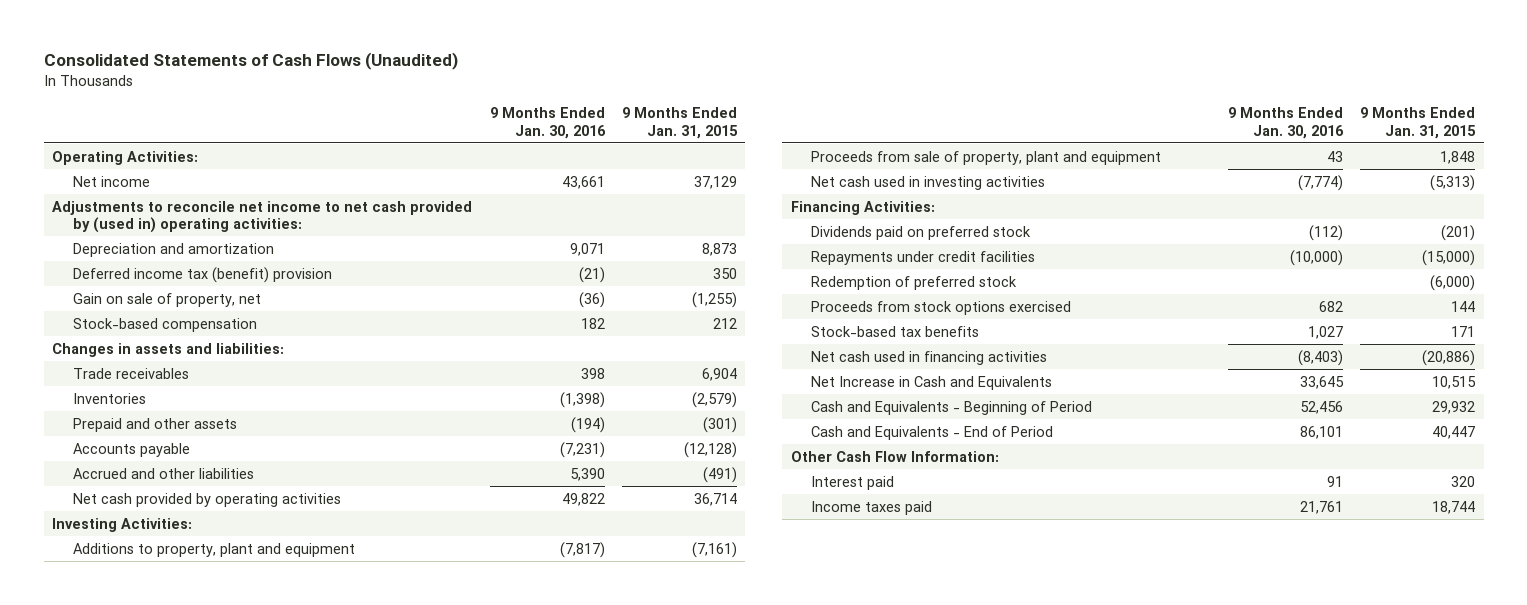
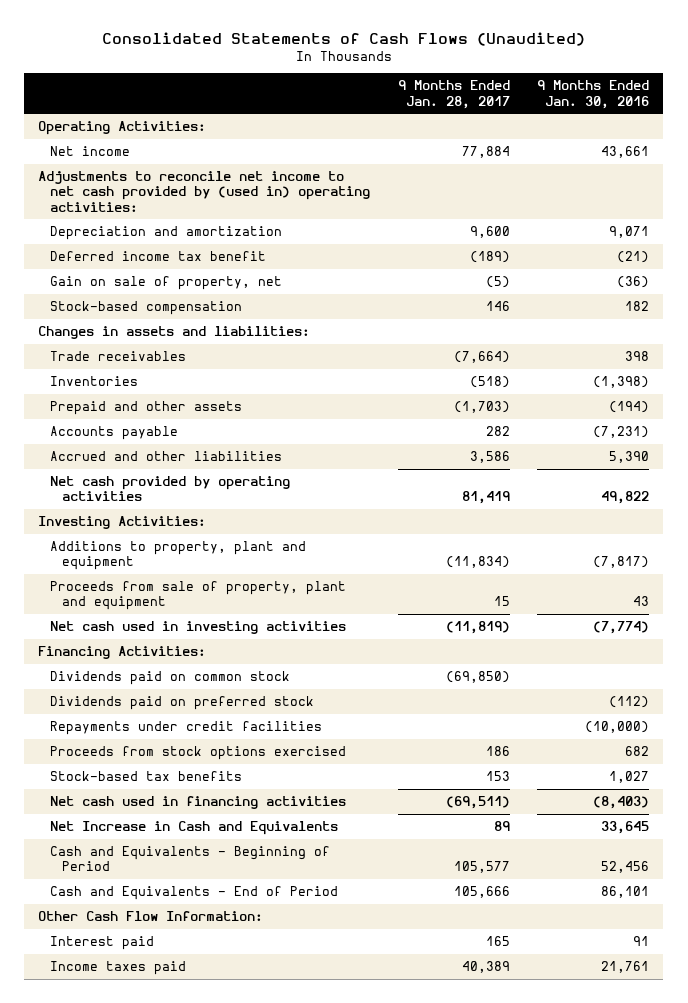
[621,107,738,139] 9 Months Ended Jan. 31, 2015 -> none
none -> [397,80,510,109] 9 Months Ended Jan. 28, 2017
[72,266,332,283] Deferred income tax (benefit) provision -> [50,251,267,262] Deferred income tax benefit
none -> [50,671,291,686] Dividends paid on common stock
[811,275,1018,290] Redemption of preferred stock -> none

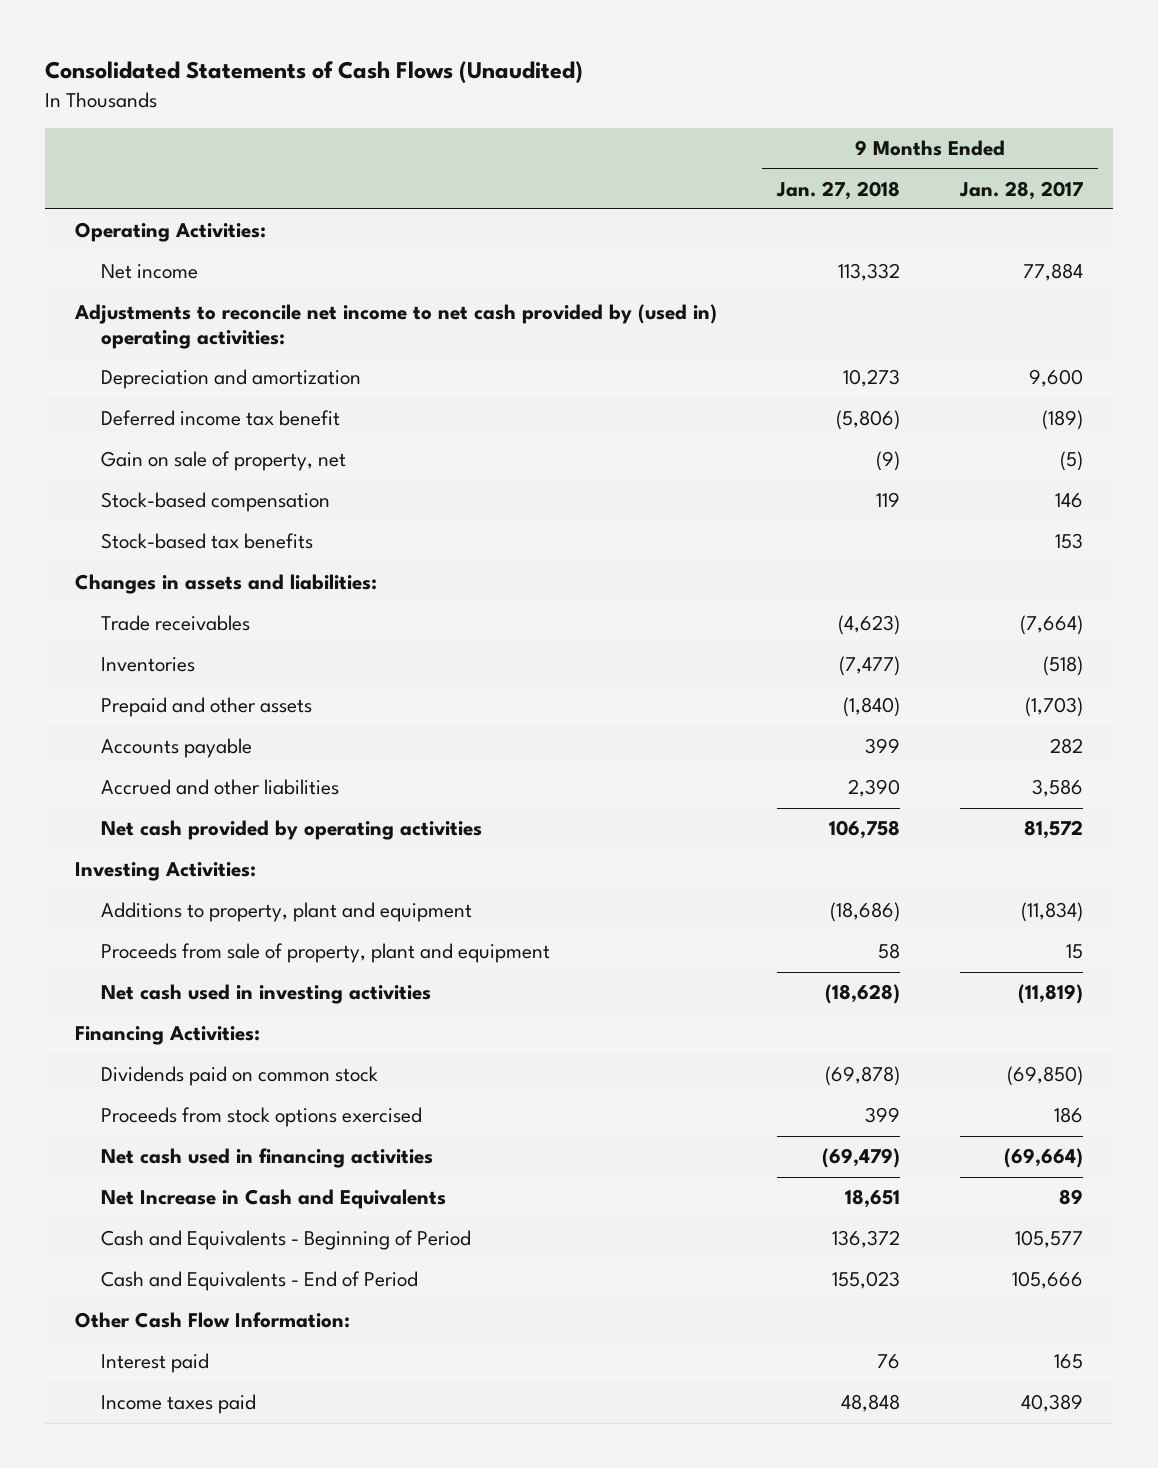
[537,80,650,109] 9 Months Ended Jan. 30, 2016 -> none
none -> [776,180,901,200] Jan. 27, 2018
[50,771,243,782] Stock-based tax benefits -> [101,533,314,550] Stock-based tax benefits
[461,491,510,505] 81,419 -> [1023,820,1083,840] 81,572
[50,696,315,711] Dividends paid on preferred stock -> none
[50,721,323,736] Repayments under credit facilities -> none
[445,796,510,810] (69,511) -> [1003,1148,1083,1169] (69,664)

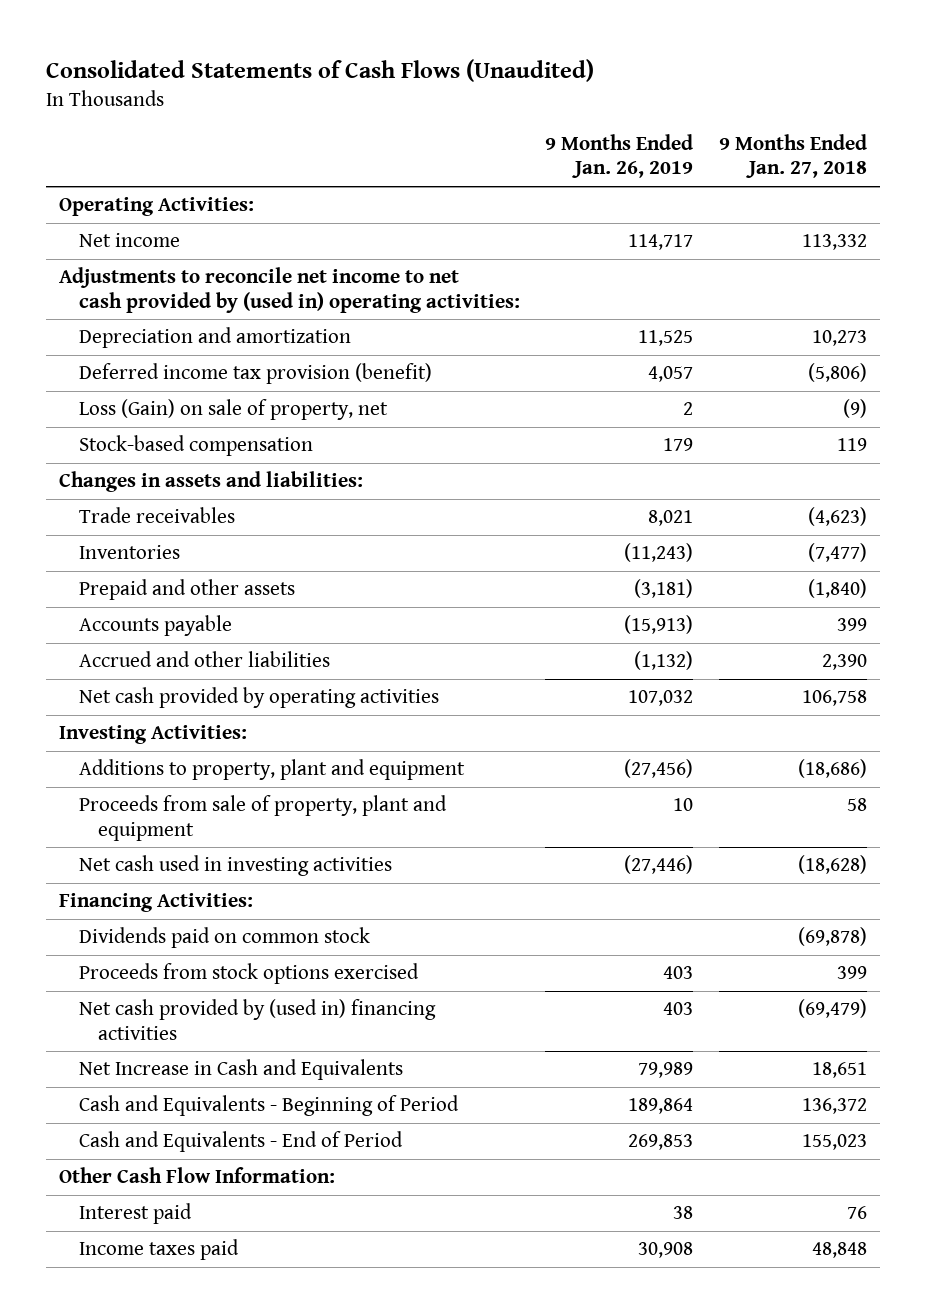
[958,180,1083,200] Jan. 28, 2017 -> none
none -> [545,134,694,179] 9 Months Ended Jan. 26, 2019
[101,410,341,427] Deferred income tax benefit -> [78,363,432,385] Deferred income tax provision (benefit)
[101,451,347,472] Gain on sale of property, net -> [78,399,388,421] Loss (Gain) on sale of property, net
[101,533,314,550] Stock-based tax benefits -> none
[101,1148,434,1169] Net cash used in financing activities -> [78,999,436,1040] Net cash provided by (used in) financing activities

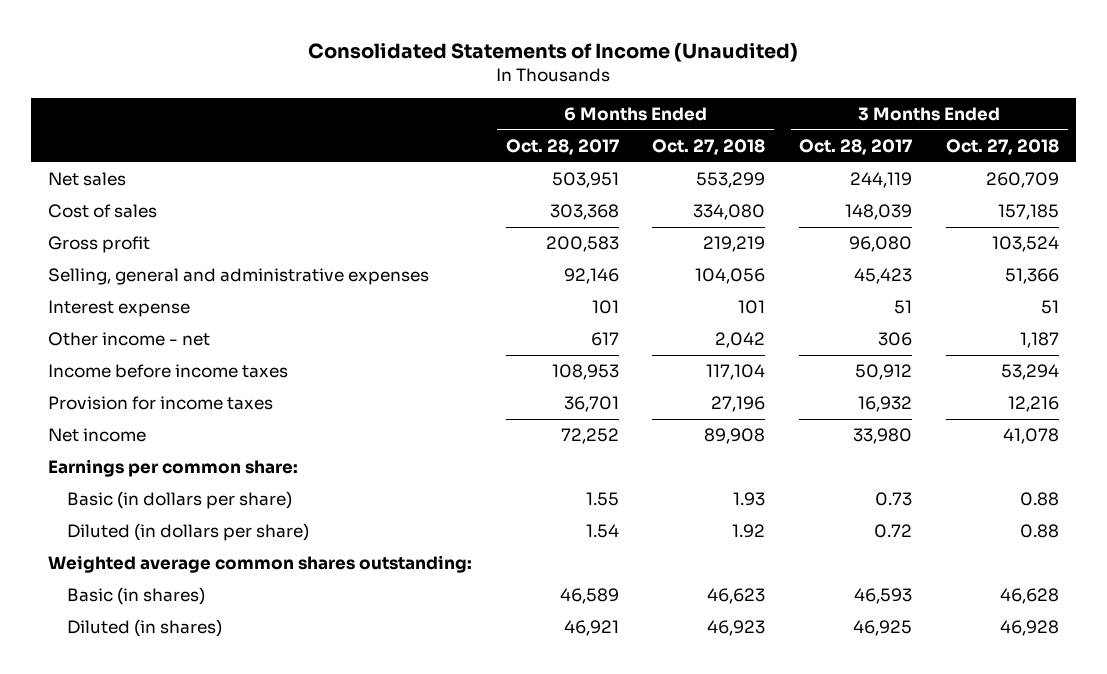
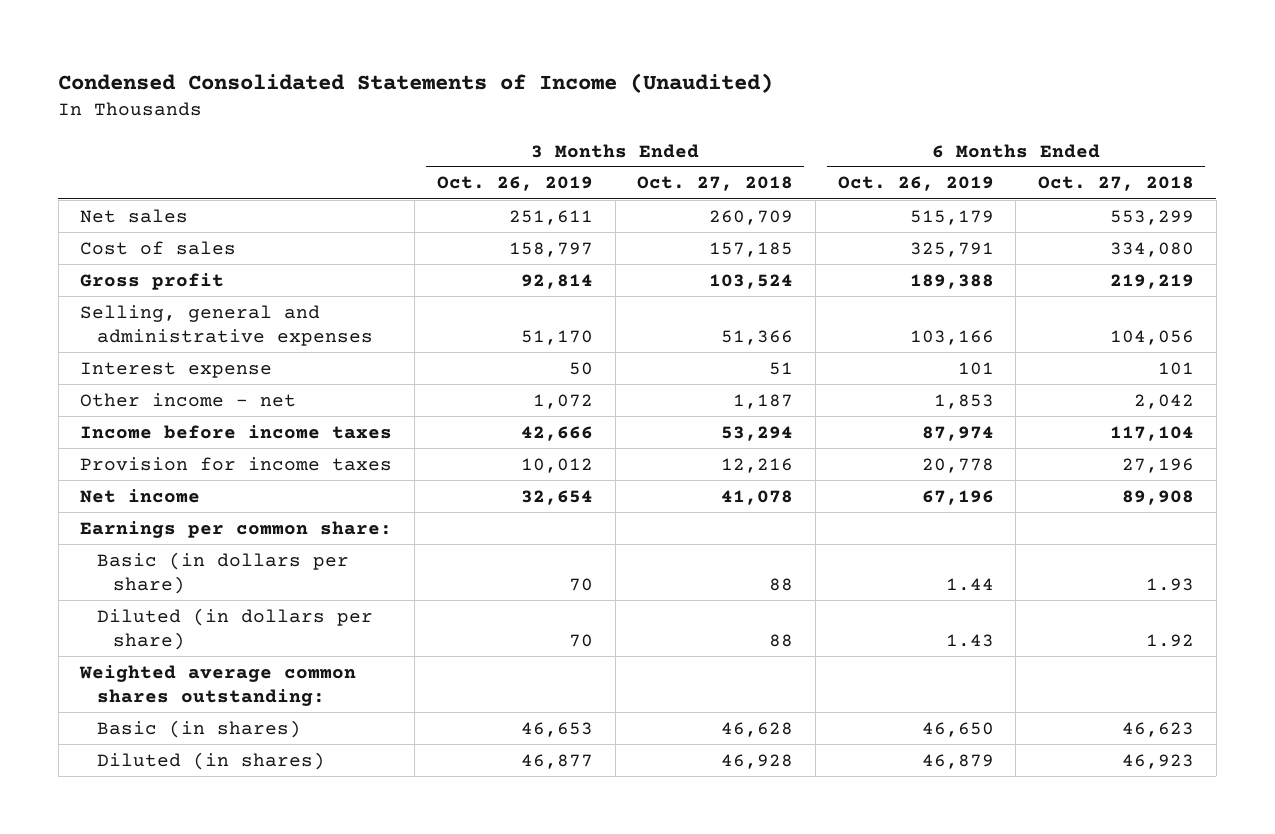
[308,41,799,62] Consolidated Statements of Income (Unaudited) -> [58,72,774,93] Condensed Consolidated Statements of Income (Unaudited)
[505,138,619,155] Oct. 28, 2017 -> none
[799,138,913,155] Oct. 28, 2017 -> none
none -> [436,176,593,192] Oct. 26, 2019
none -> [837,176,994,192] Oct. 26, 2019
[1020,492,1060,507] 0.88 -> [769,578,794,592] 88
[1020,524,1060,539] 0.88 -> [769,634,794,648] 88

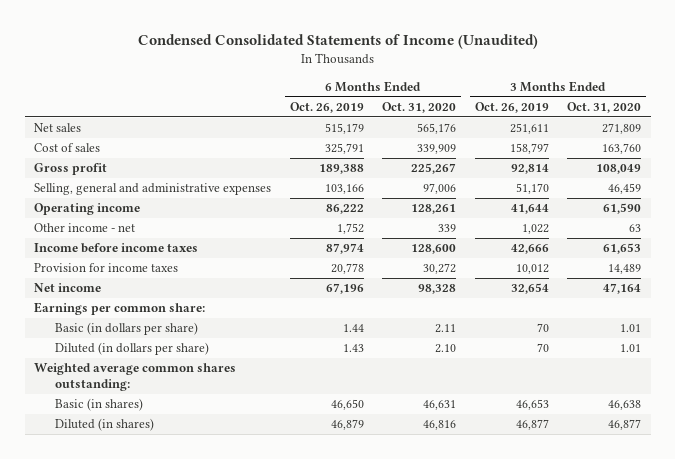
[637,176,794,192] Oct. 27, 2018 -> none
[1038,176,1195,192] Oct. 27, 2018 -> none
none -> [382,102,457,114] Oct. 31, 2020
none -> [567,102,642,114] Oct. 31, 2020
[80,361,273,378] Interest expense -> none
none -> [34,203,141,216] Operating income
[532,393,593,409] 1,072 -> [521,224,549,235] 1,022
[933,393,994,409] 1,853 -> [336,223,364,235] 1,752

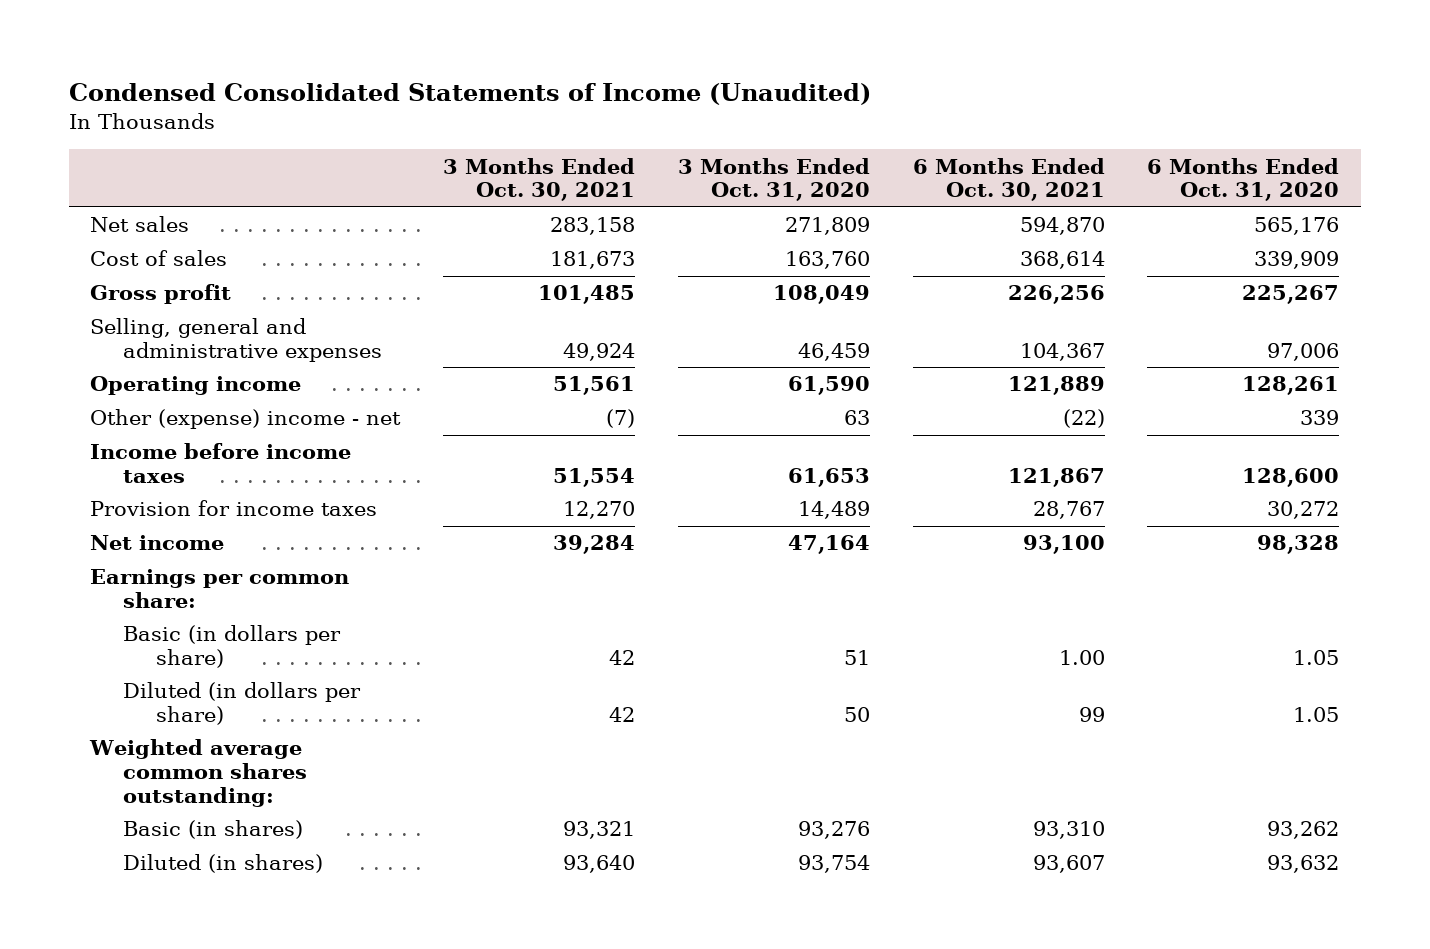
[289,102,364,114] Oct. 26, 2019 -> none
[474,102,549,114] Oct. 26, 2019 -> none
none -> [443,157,636,202] 3 Months Ended Oct. 30, 2021
none -> [912,157,1105,202] 6 Months Ended Oct. 30, 2021
[34,223,136,233] Other income - net -> [90,409,402,430] Other (expense) income - net
[435,324,457,334] 2.11 -> [1293,650,1340,666] 1.05
[620,324,642,333] 1.01 -> [843,650,870,666] 51
[435,344,457,354] 2.10 -> [1293,707,1340,723] 1.05
[620,344,642,353] 1.01 -> [843,707,870,723] 50
[423,400,457,411] 46,631 -> [1267,821,1340,840] 93,262
[608,400,642,411] 46,638 -> [797,821,870,840] 93,276
[423,420,457,431] 46,816 -> [1267,855,1340,874] 93,632
[608,419,642,431] 46,877 -> [797,855,870,874] 93,754

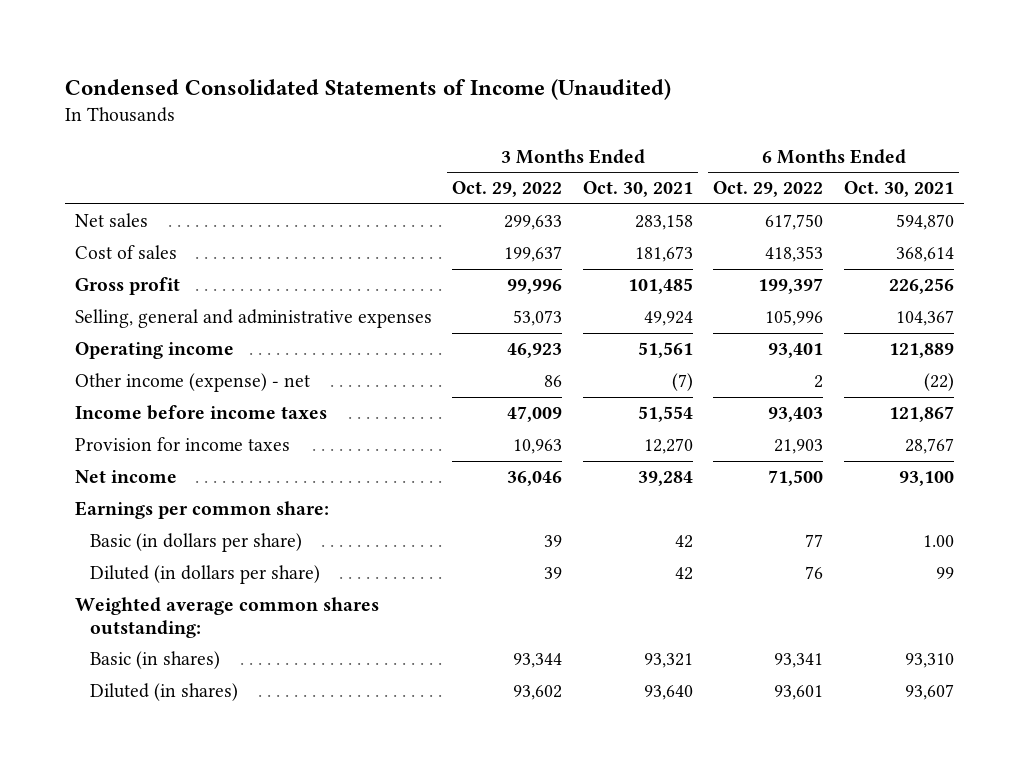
[677,157,870,202] 3 Months Ended Oct. 31, 2020 -> none
[1147,157,1340,202] 6 Months Ended Oct. 31, 2020 -> none
none -> [452,181,563,198] Oct. 29, 2022
none -> [713,181,824,198] Oct. 29, 2022
[90,409,402,430] Other (expense) income - net -> [74,373,310,393] Other income (expense) - net

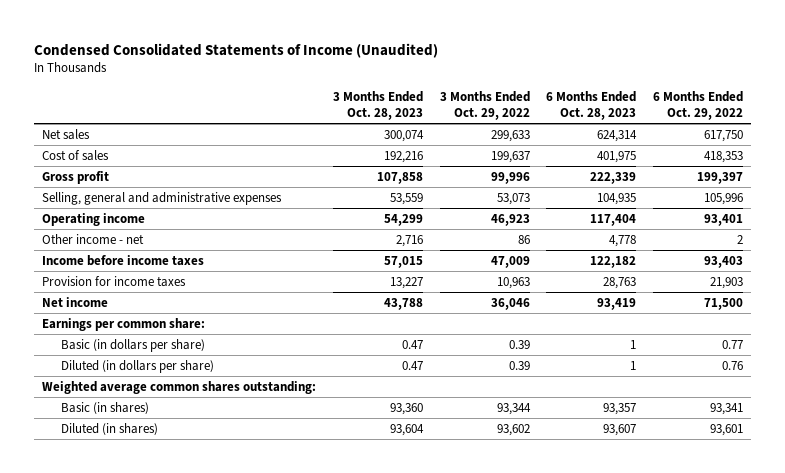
[582,181,693,198] Oct. 30, 2021 -> none
[843,181,954,198] Oct. 30, 2021 -> none
none -> [333,90,424,120] 3 Months Ended Oct. 28, 2023
none -> [546,90,637,120] 6 Months Ended Oct. 28, 2023
[74,373,310,393] Other income (expense) - net -> [42,233,145,244] Other income - net
[544,535,563,548] 39 -> [508,339,530,349] 0.39
[805,534,824,548] 77 -> [721,339,743,349] 0.77
[544,567,563,580] 39 -> [508,360,530,370] 0.39
[805,566,824,580] 76 -> [721,360,743,370] 0.76

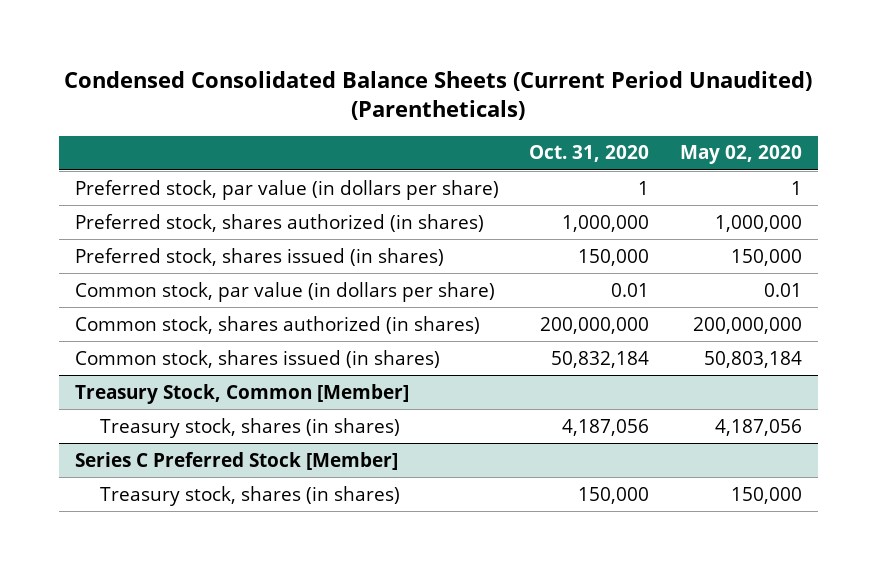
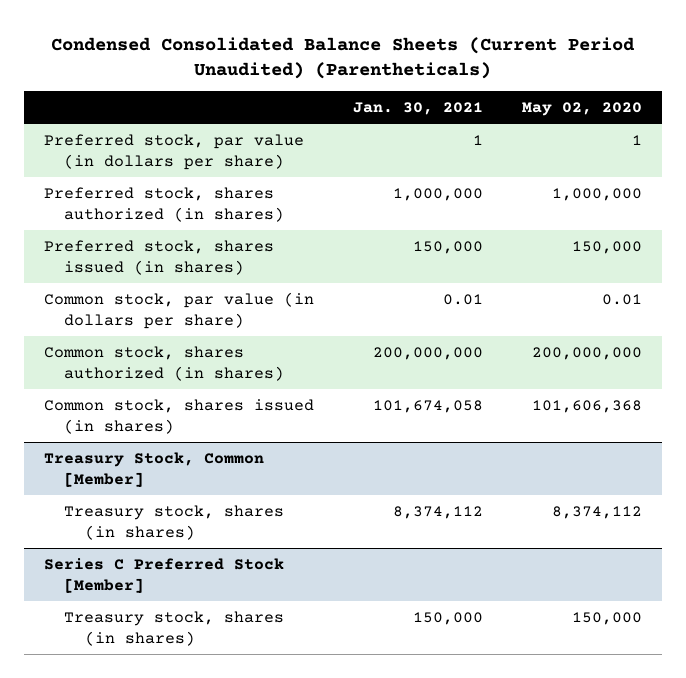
[529,145,650,163] Oct. 31, 2020 -> none
none -> [352,102,483,116] Jan. 30, 2021
[704,350,803,368] 50,803,184 -> [532,399,643,413] 101,606,368
[715,418,803,436] 4,187,056 -> [552,505,643,519] 8,374,112

